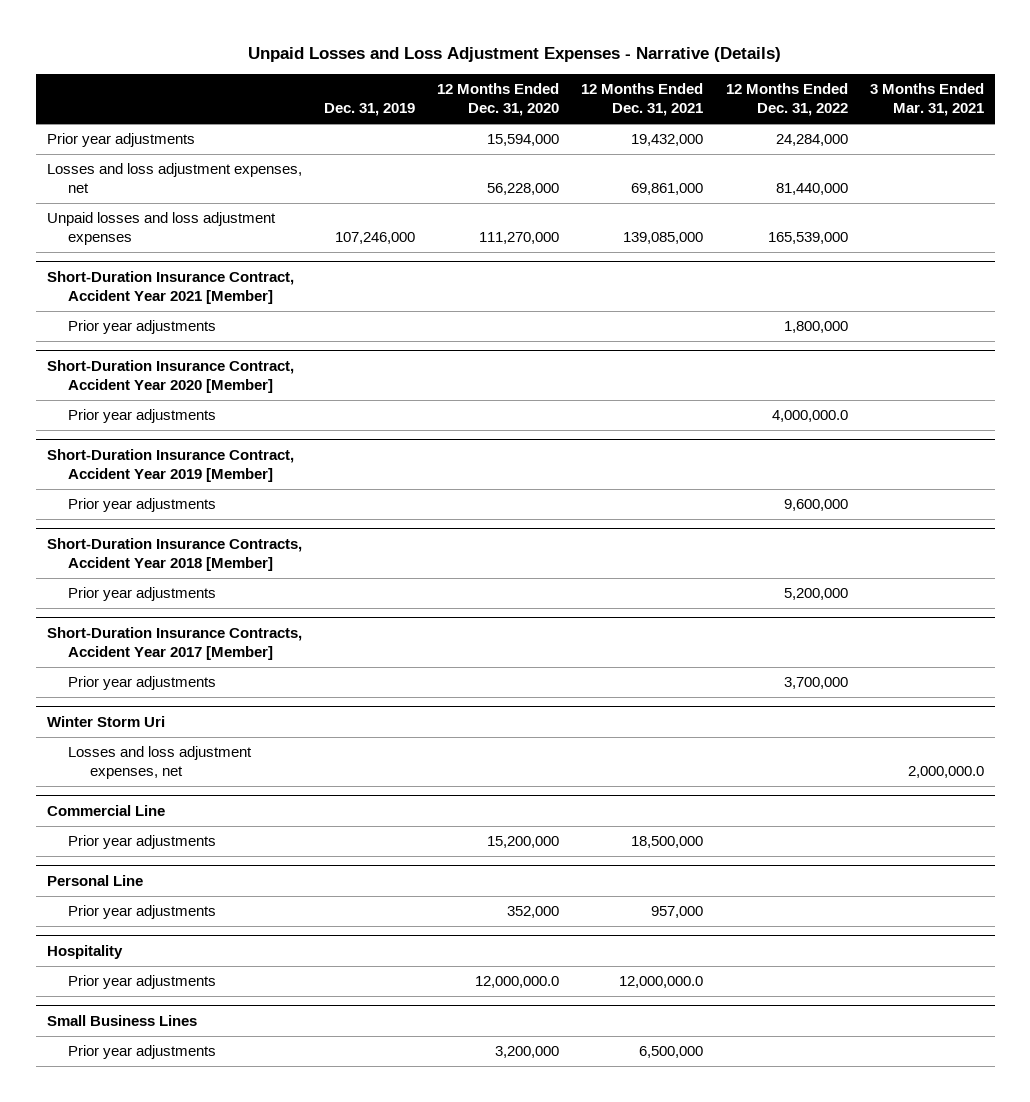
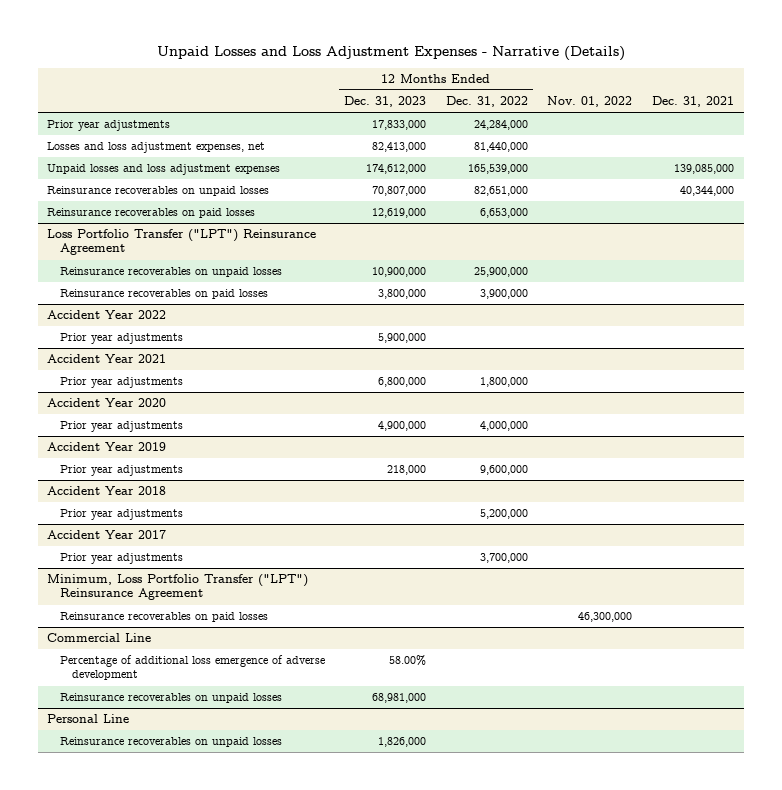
[323,103,415,117] Dec. 31, 2019 -> none
[437,83,560,117] 12 Months Ended Dec. 31, 2020 -> none
[581,83,704,117] 12 Months Ended Dec. 31, 2021 -> none
[869,83,984,117] 3 Months Ended Mar. 31, 2021 -> none
none -> [344,96,427,108] Dec. 31, 2023
none -> [547,96,633,108] Nov. 01, 2022
none -> [652,96,735,108] Dec. 31, 2021
none -> [47,186,270,197] Reinsurance recoverables on unpaid losses
none -> [47,208,256,219] Reinsurance recoverables on paid losses
none -> [47,229,317,256] Loss Portfolio Transfer ("LPT") Reinsurance Agreement
none -> [59,267,282,278] Reinsurance recoverables on unpaid losses
none -> [59,289,268,300] Reinsurance recoverables on paid losses
none -> [47,310,167,320] Accident Year 2022
none -> [59,333,183,345] Prior year adjustments
[46,270,294,304] Short-Duration Insurance Contract, Accident Year 2021 [Member] -> [47,354,167,364] Accident Year 2021
[46,359,294,393] Short-Duration Insurance Contract, Accident Year 2020 [Member] -> [47,398,167,408] Accident Year 2020
[771,410,848,423] 4,000,000.0 -> [479,421,528,432] 4,000,000
[46,448,294,482] Short-Duration Insurance Contract, Accident Year 2019 [Member] -> [47,442,167,452] Accident Year 2019
[46,537,302,571] Short-Duration Insurance Contracts, Accident Year 2018 [Member] -> [47,486,167,496] Accident Year 2018
[46,626,302,660] Short-Duration Insurance Contracts, Accident Year 2017 [Member] -> [47,530,167,540] Accident Year 2017
[46,715,165,727] Winter Storm Uri -> none
[68,746,253,780] Losses and loss adjustment expenses, net -> none
none -> [47,574,309,601] Minimum, Loss Portfolio Transfer ("LPT") Reinsurance Agreement
none -> [59,612,268,623] Reinsurance recoverables on paid losses
[68,835,217,850] Prior year adjustments -> none
none -> [59,655,325,681] Percentage of additional loss emergence of adverse development
none -> [59,693,282,704] Reinsurance recoverables on unpaid losses
[68,905,217,920] Prior year adjustments -> none
[46,944,123,959] Hospitality -> none
[68,975,217,990] Prior year adjustments -> none
[46,1014,197,1026] Small Business Lines -> none
[68,1045,217,1060] Prior year adjustments -> none
none -> [59,737,282,748] Reinsurance recoverables on unpaid losses

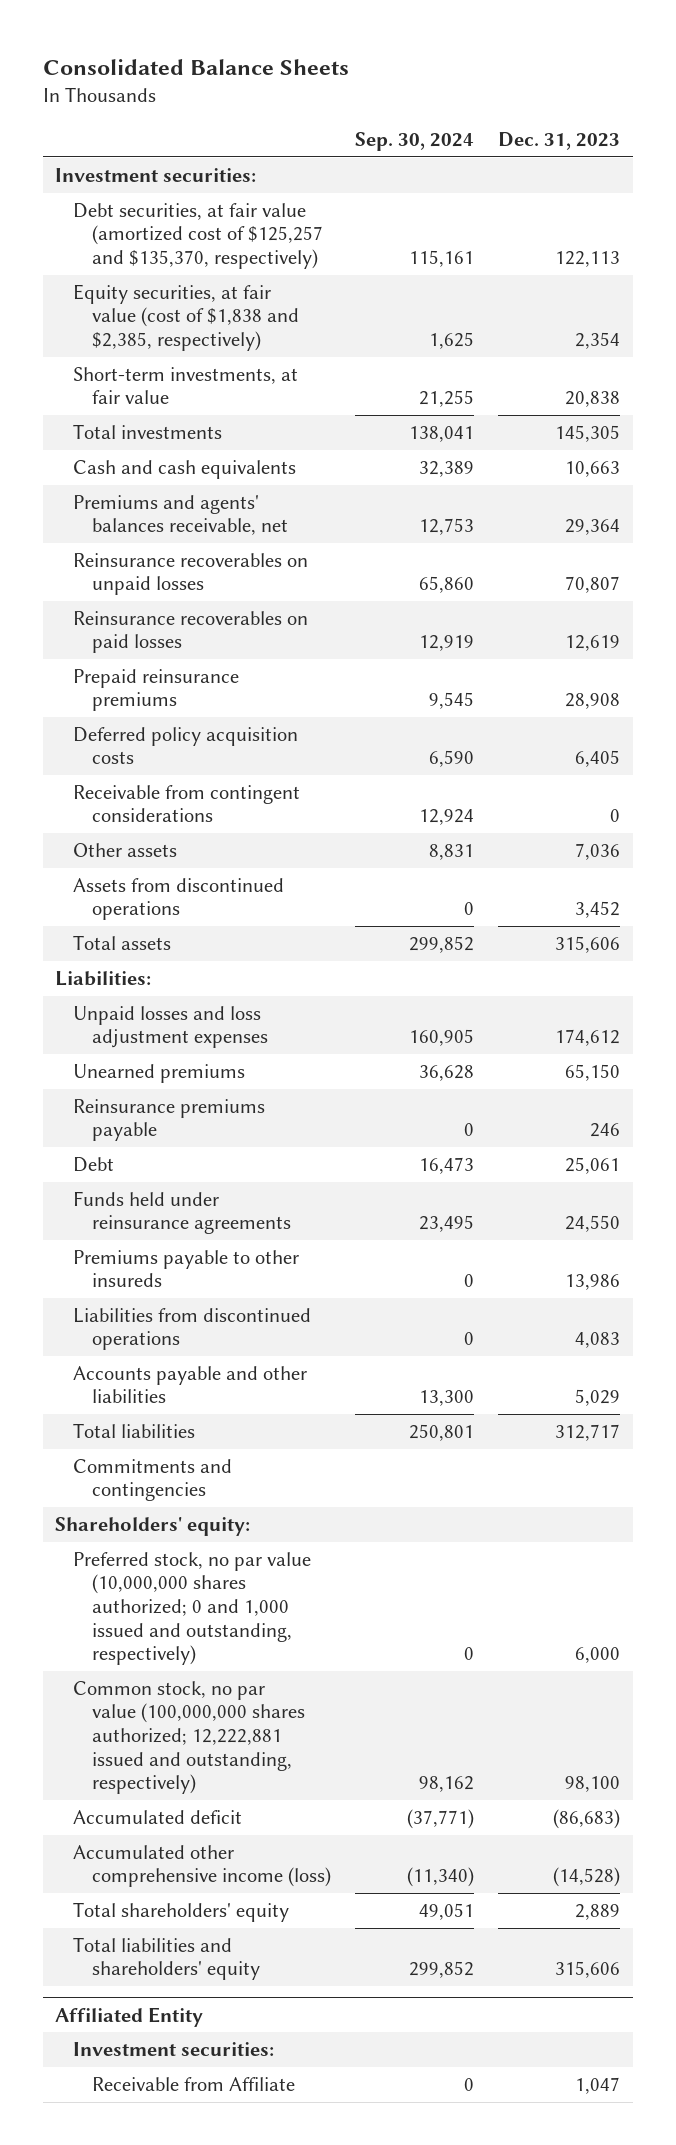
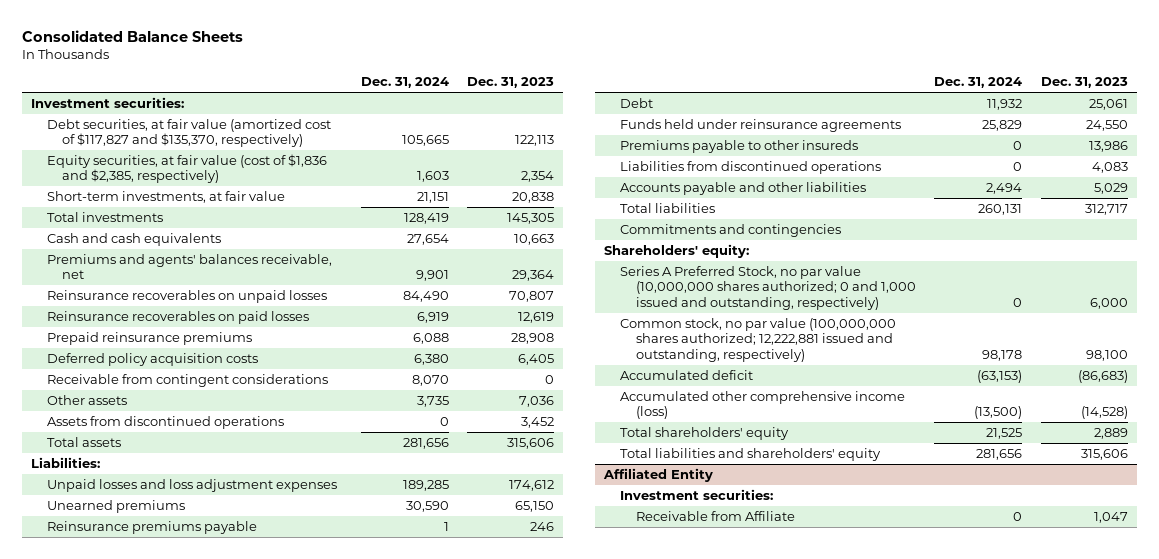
[355,132,475,152] Sep. 30, 2024 -> none
none -> [360,77,449,89] Dec. 31, 2024
[73,202,323,270] Debt securities, at fair value (amortized cost of $125,257 and $135,370, respectively) -> [46,118,331,148] Debt securities, at fair value (amortized cost of $117,827 and $135,370, respectively)
[73,283,299,352] Equity securities, at fair value (cost of $1,838 and $2,385, respectively) -> [46,153,327,184] Equity securities, at fair value (cost of $1,836 and $2,385, respectively)
[73,1551,312,1666] Preferred stock, no par value (10,000,000 shares authorized; 0 and 1,000 issued and outstanding, respectively) -> [620,265,916,310] Series A Preferred Stock, no par value (10,000,000 shares authorized; 0 and 1,000 issued and outstanding, respectively)

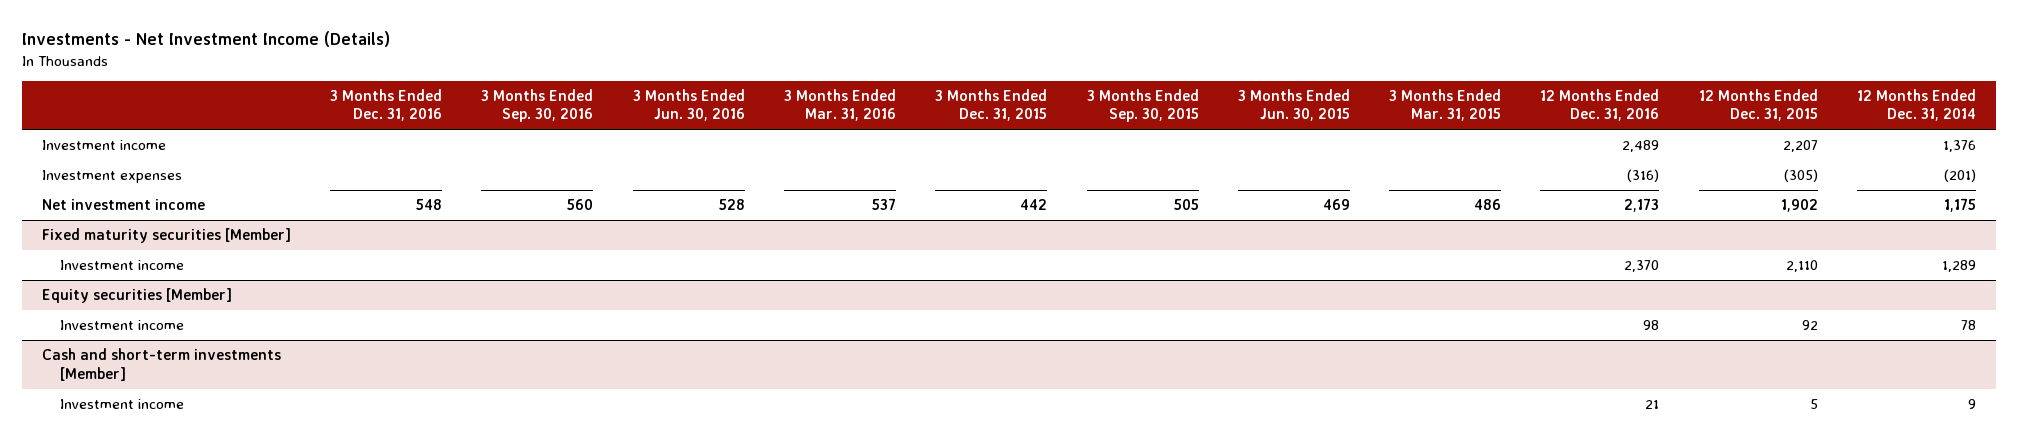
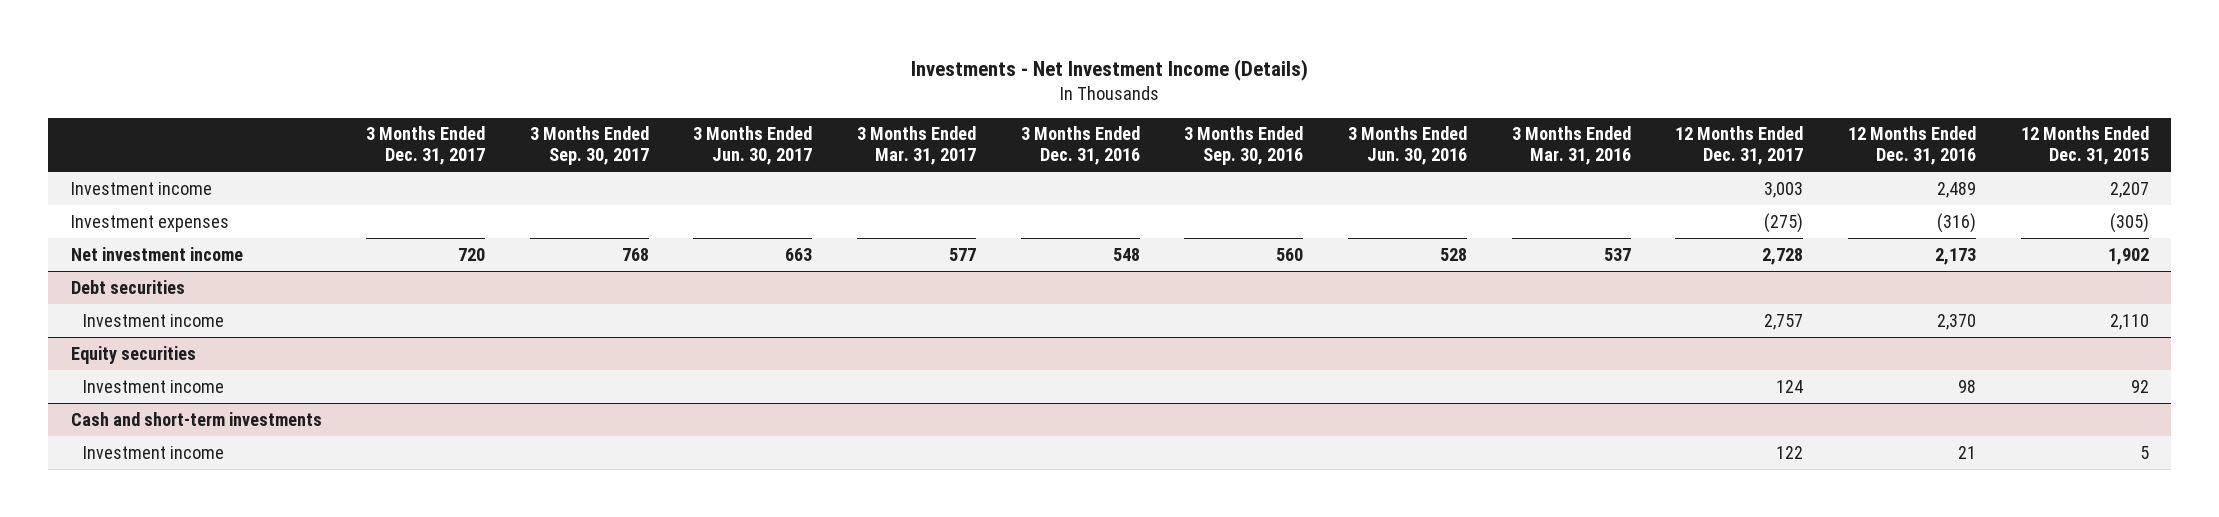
[935,88,1048,122] 3 Months Ended Dec. 31, 2015 -> none
[1086,88,1199,123] 3 Months Ended Sep. 30, 2015 -> none
[1237,88,1350,122] 3 Months Ended Jun. 30, 2015 -> none
[1389,88,1502,122] 3 Months Ended Mar. 31, 2015 -> none
[1857,88,1977,122] 12 Months Ended Dec. 31, 2014 -> none
none -> [366,126,486,165] 3 Months Ended Dec. 31, 2017
none -> [529,126,649,165] 3 Months Ended Sep. 30, 2017
none -> [693,126,813,165] 3 Months Ended Jun. 30, 2017
none -> [857,126,977,165] 3 Months Ended Mar. 31, 2017
none -> [1675,126,1804,165] 12 Months Ended Dec. 31, 2017
[41,227,291,243] Fixed maturity securities [Member] -> [70,279,185,294] Debt securities
[41,287,232,303] Equity securities [Member] -> [70,345,196,364] Equity securities
[41,347,281,381] Cash and short-term investments [Member] -> [70,411,322,426] Cash and short-term investments

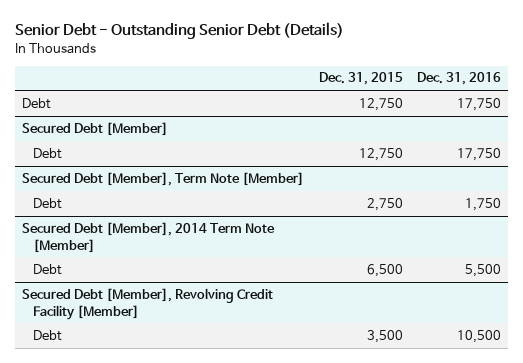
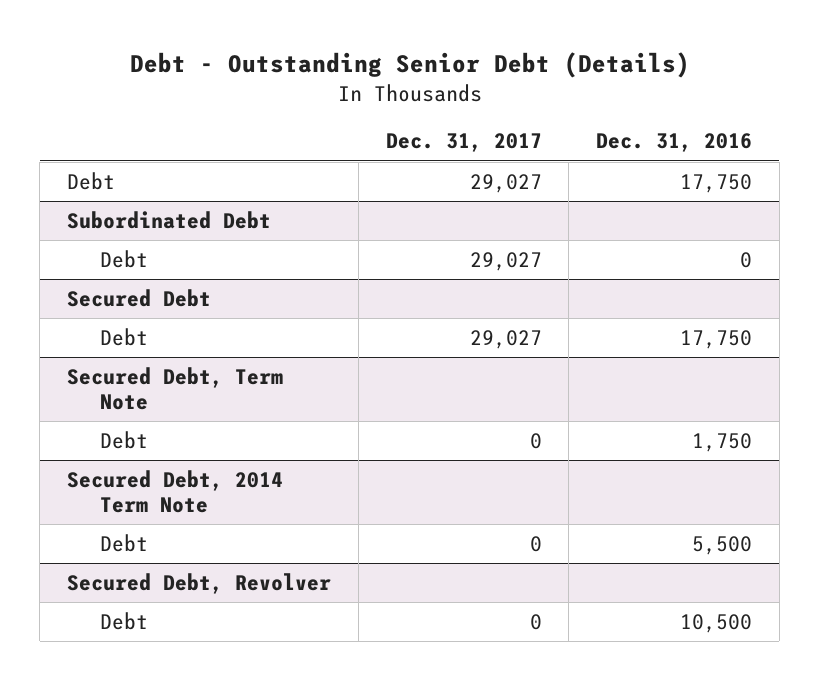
[15,22,345,40] Senior Debt - Outstanding Senior Debt (Details) -> [129,52,690,79] Debt - Outstanding Senior Debt (Details)
[318,72,403,86] Dec. 31, 2015 -> none
none -> [385,133,542,153] Dec. 31, 2017
none -> [67,210,272,229] Subordinated Debt
none -> [100,249,149,268] Debt
[22,121,169,136] Secured Debt [Member] -> [67,288,212,307] Secured Debt
[22,171,305,186] Secured Debt [Member], Term Note [Member] -> [67,366,284,411] Secured Debt, Term Note
[22,221,276,253] Secured Debt [Member], 2014 Term Note [Member] -> [67,469,284,514] Secured Debt, 2014 Term Note
[22,287,274,320] Secured Debt [Member], Revolving Credit Facility [Member] -> none
none -> [67,572,332,594] Secured Debt, Revolver

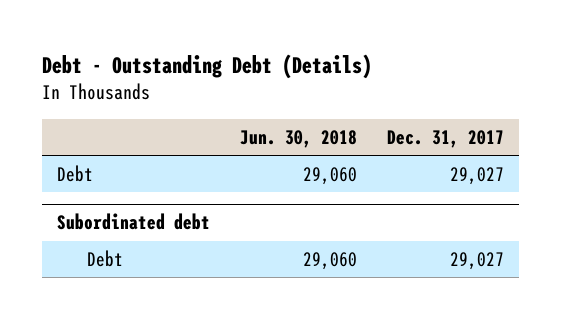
[129,52,690,79] Debt - Outstanding Senior Debt (Details) -> [42,53,373,79] Debt - Outstanding Debt (Details)
[596,133,753,153] Dec. 31, 2016 -> none
none -> [240,130,358,149] Jun. 30, 2018
[100,249,149,268] Debt -> none
[67,288,212,307] Secured Debt -> none
[67,210,272,229] Subordinated Debt -> [57,213,211,231] Subordinated debt
[67,366,284,411] Secured Debt, Term Note -> none
[100,430,149,449] Debt -> none
[67,469,284,514] Secured Debt, 2014 Term Note -> none
[100,533,149,552] Debt -> none
[67,572,332,594] Secured Debt, Revolver -> none
[100,611,149,630] Debt -> none

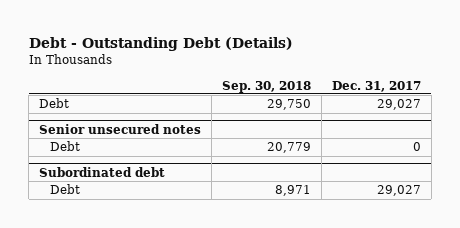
[240,130,358,149] Jun. 30, 2018 -> none
none -> [222,80,312,93] Sep. 30, 2018
none -> [39,123,202,134] Senior unsecured notes
none -> [50,141,81,152] Debt

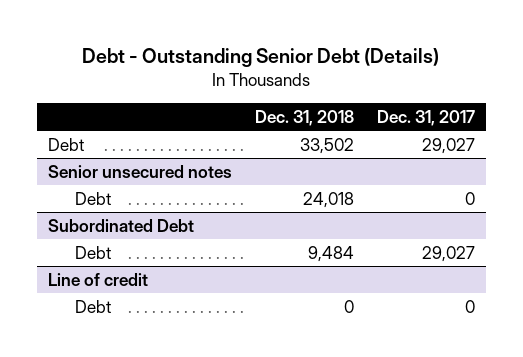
[28,36,293,51] Debt - Outstanding Debt (Details) -> [82,48,440,68] Debt - Outstanding Senior Debt (Details)
[222,80,312,93] Sep. 30, 2018 -> none
none -> [254,109,354,126] Dec. 31, 2018
[39,166,166,177] Subordinated debt -> [48,218,195,232] Subordinated Debt
none -> [48,272,149,286] Line of credit
none -> [75,299,112,313] Debt

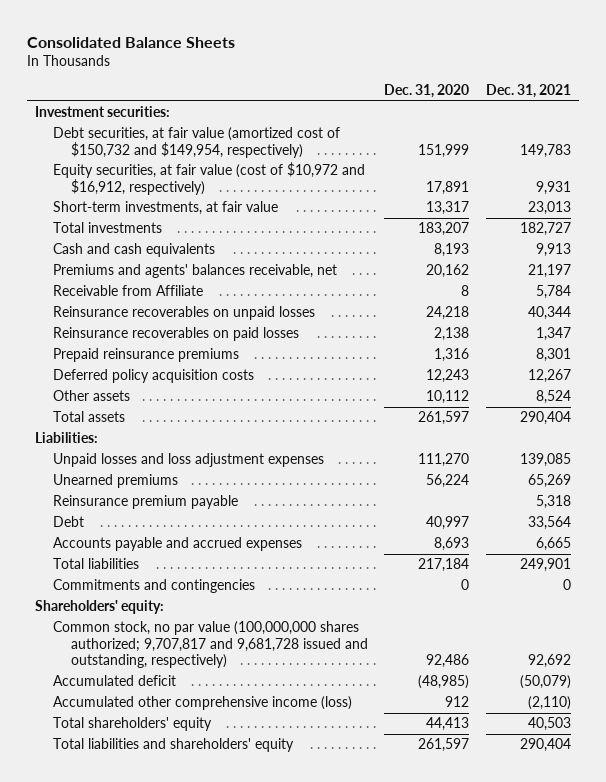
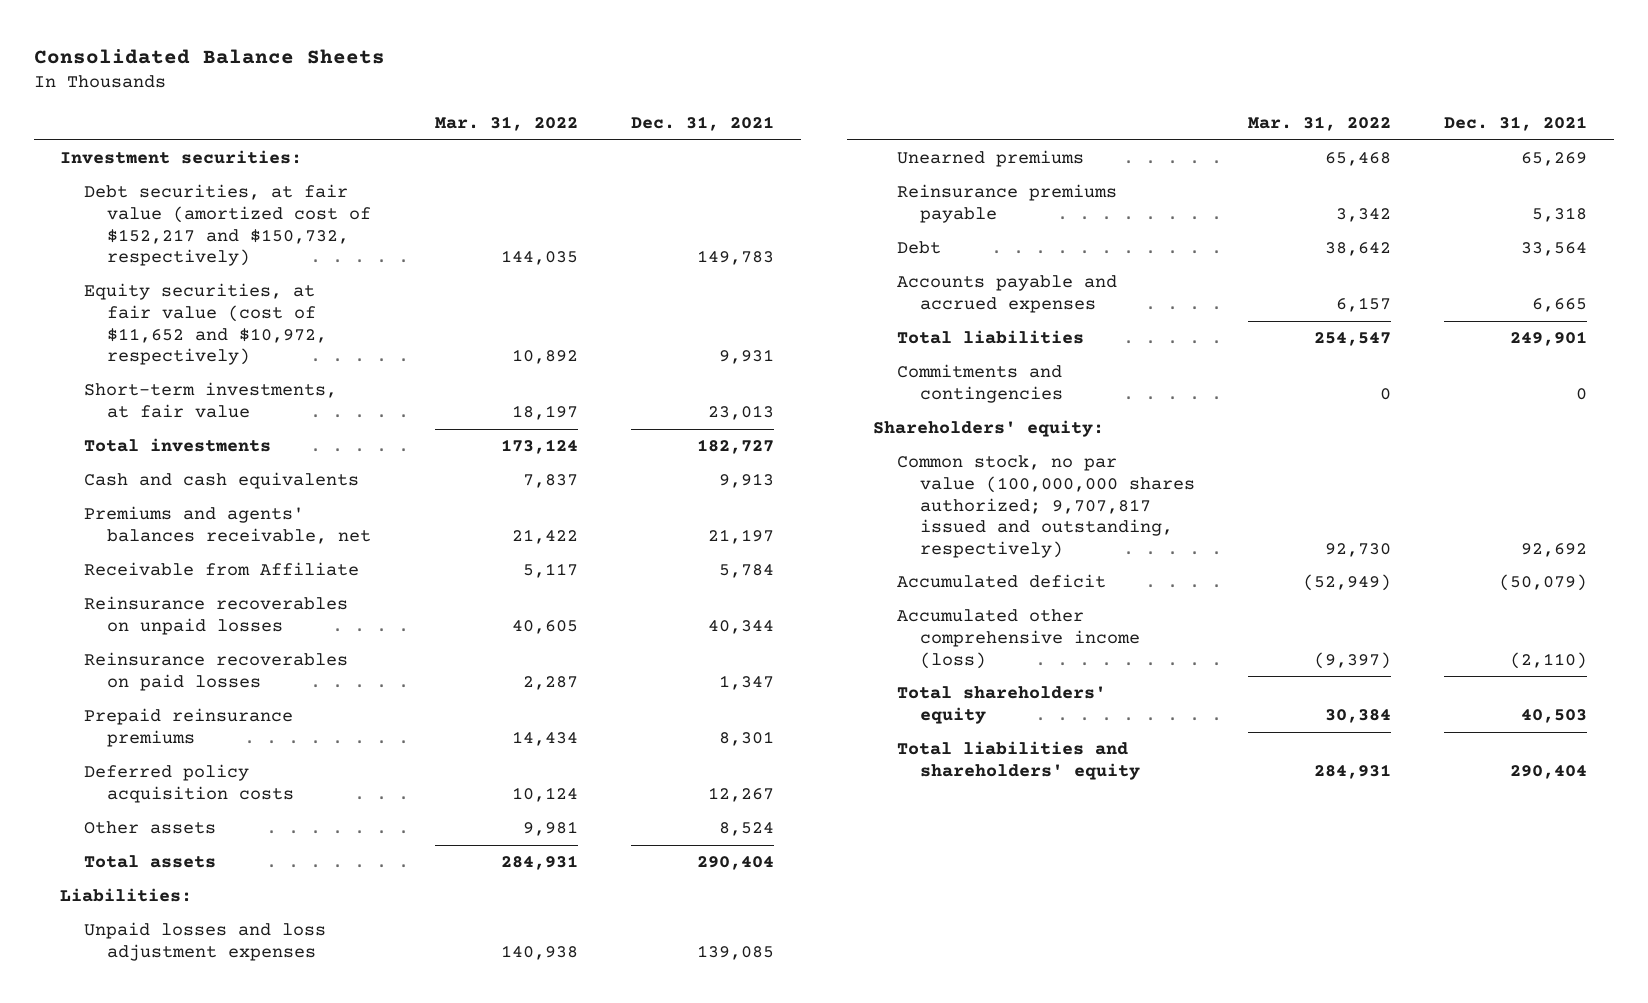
[384,84,470,99] Dec. 31, 2020 -> none
none -> [435,116,579,132] Mar. 31, 2022
[53,127,341,158] Debt securities, at fair value (amortized cost of $150,732 and $149,954, respectively) -> [83,184,372,267] Debt securities, at fair value (amortized cost of $152,217 and $150,732, respectively)
[53,162,366,195] Equity securities, at fair value (cost of $10,972 and $16,912, respectively) -> [83,283,328,366] Equity securities, at fair value (cost of $11,652 and $10,972, respectively)
[53,495,239,510] Reinsurance premium payable -> [896,184,1117,223] Reinsurance premiums payable
[53,621,369,669] Common stock, no par value (100,000,000 shares authorized; 9,707,817 and 9,681,728 issued and outstanding, respectively) -> [896,455,1196,558] Common stock, no par value (100,000,000 shares authorized; 9,707,817 issued and outstanding, respectively)

